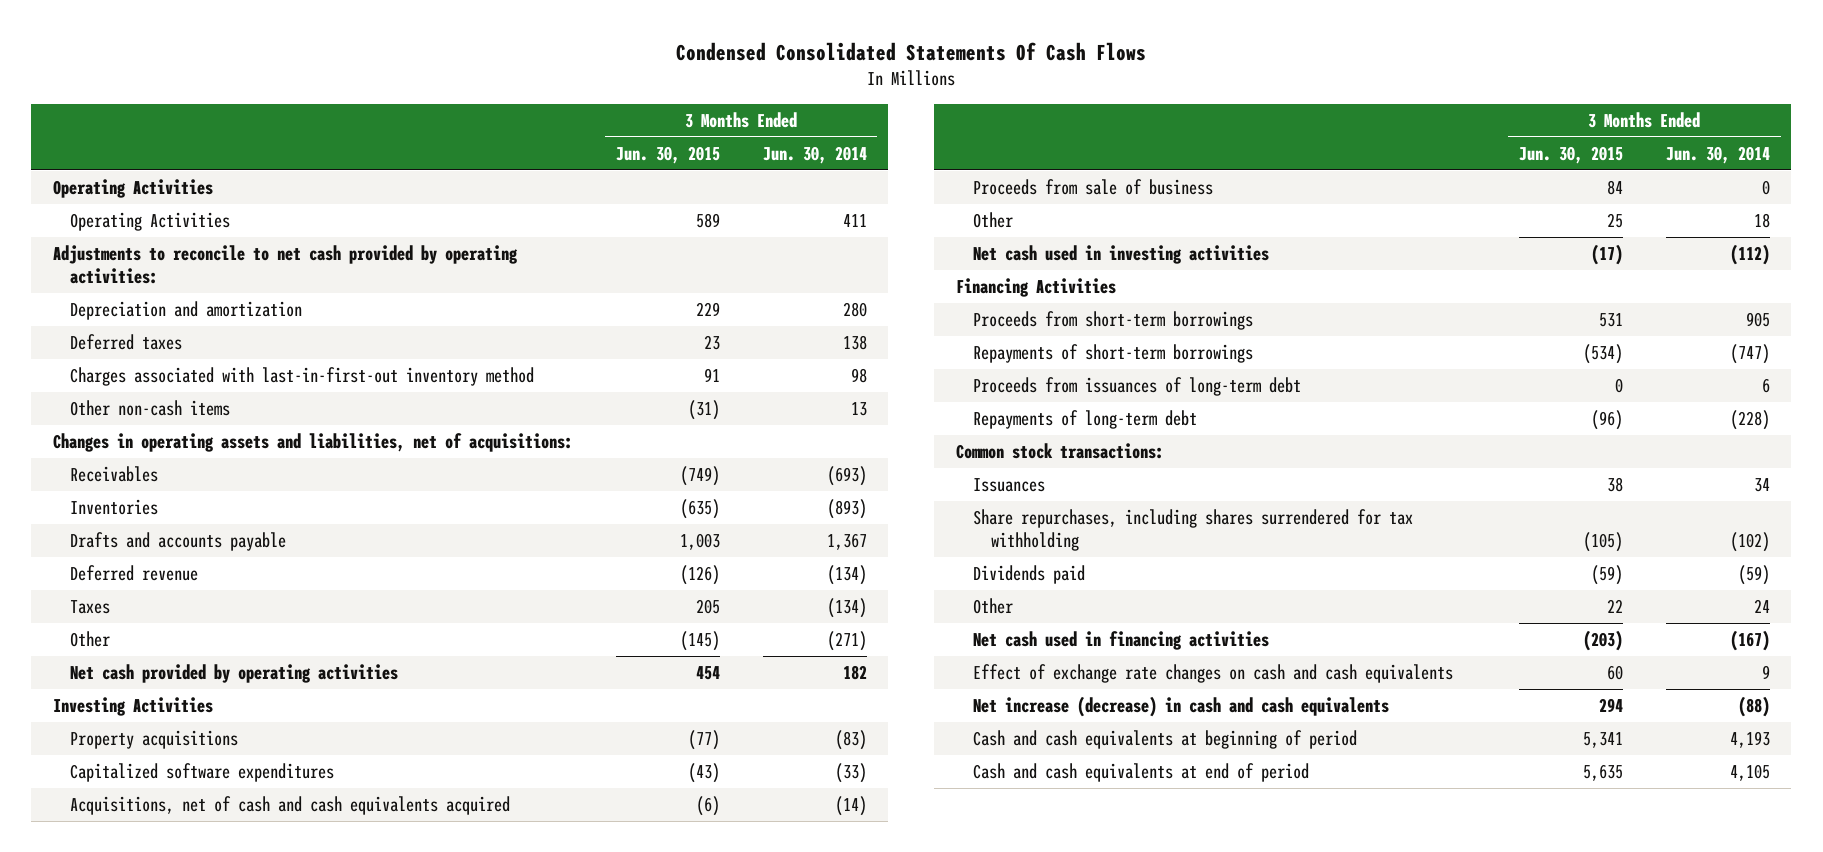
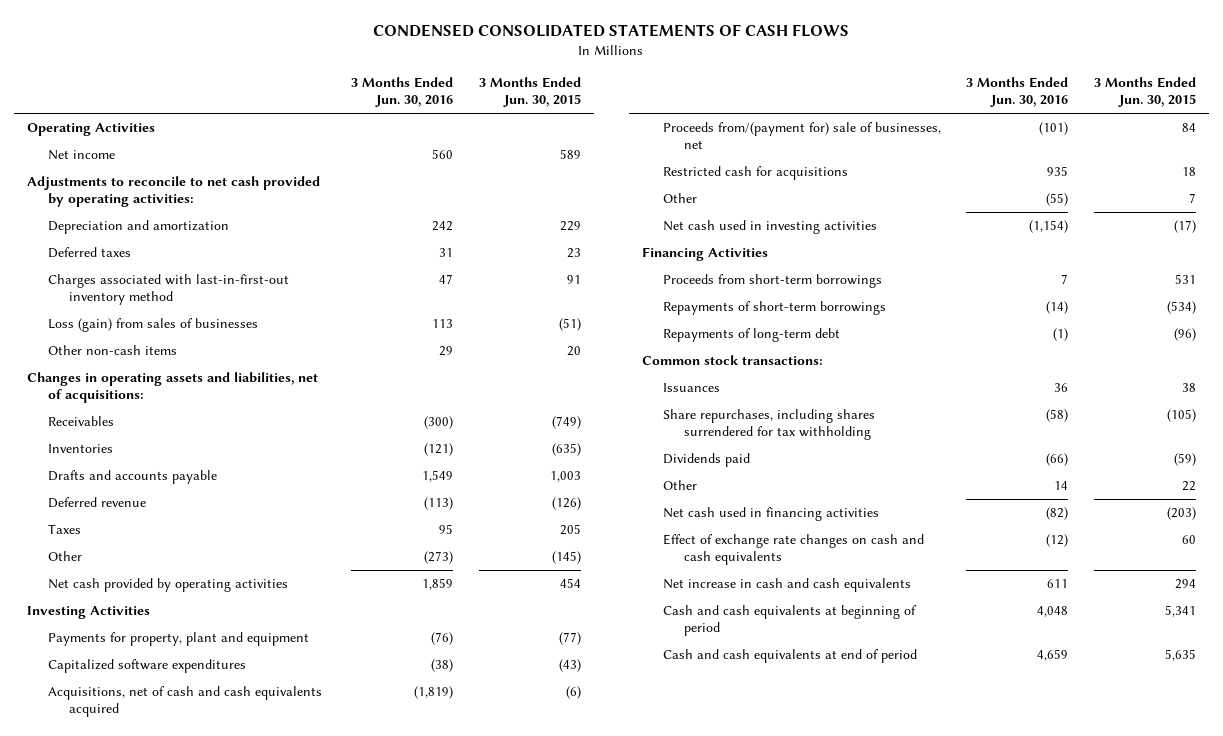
[676,41,1147,61] Condensed Consolidated Statements Of Cash Flows -> [373,23,850,37] CONDENSED CONSOLIDATED STATEMENTS OF CASH FLOWS
[762,145,867,164] Jun. 30, 2014 -> none
none -> [351,77,454,108] 3 Months Ended Jun. 30, 2016
[69,212,230,232] Operating Activities -> [47,150,115,161] Net income
none -> [47,318,258,333] Loss (gain) from sales of businesses
[687,400,720,421] (31) -> [566,346,581,357] 20
[69,730,238,750] Property acquisitions -> [47,632,309,647] Payments for property, plant and equipment
[973,179,1214,196] Proceeds from sale of business -> [662,122,941,150] Proceeds from/(payment for) sale of businesses, net
none -> [662,166,848,181] Restricted cash for acquisitions
[1606,213,1623,229] 25 -> [1188,193,1196,204] 7
[973,377,1302,397] Proceeds from issuances of long-term debt -> none
[973,696,1390,718] Net increase (decrease) in cash and cash equivalents -> [662,578,911,593] Net increase in cash and cash equivalents

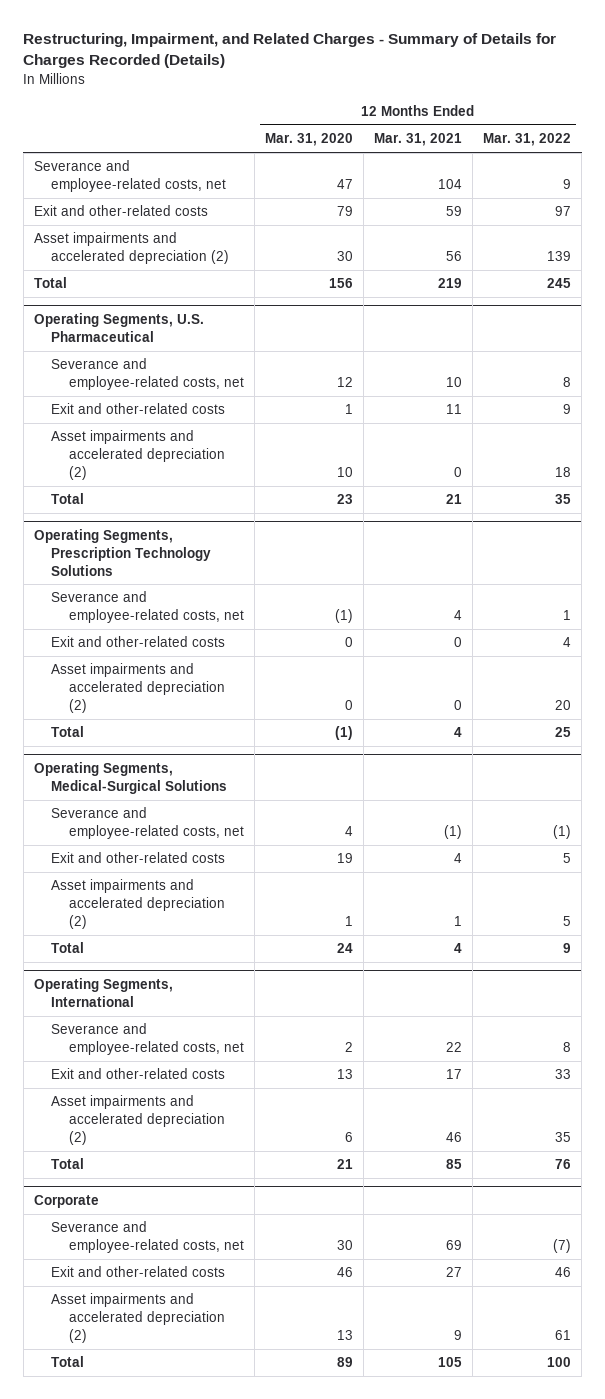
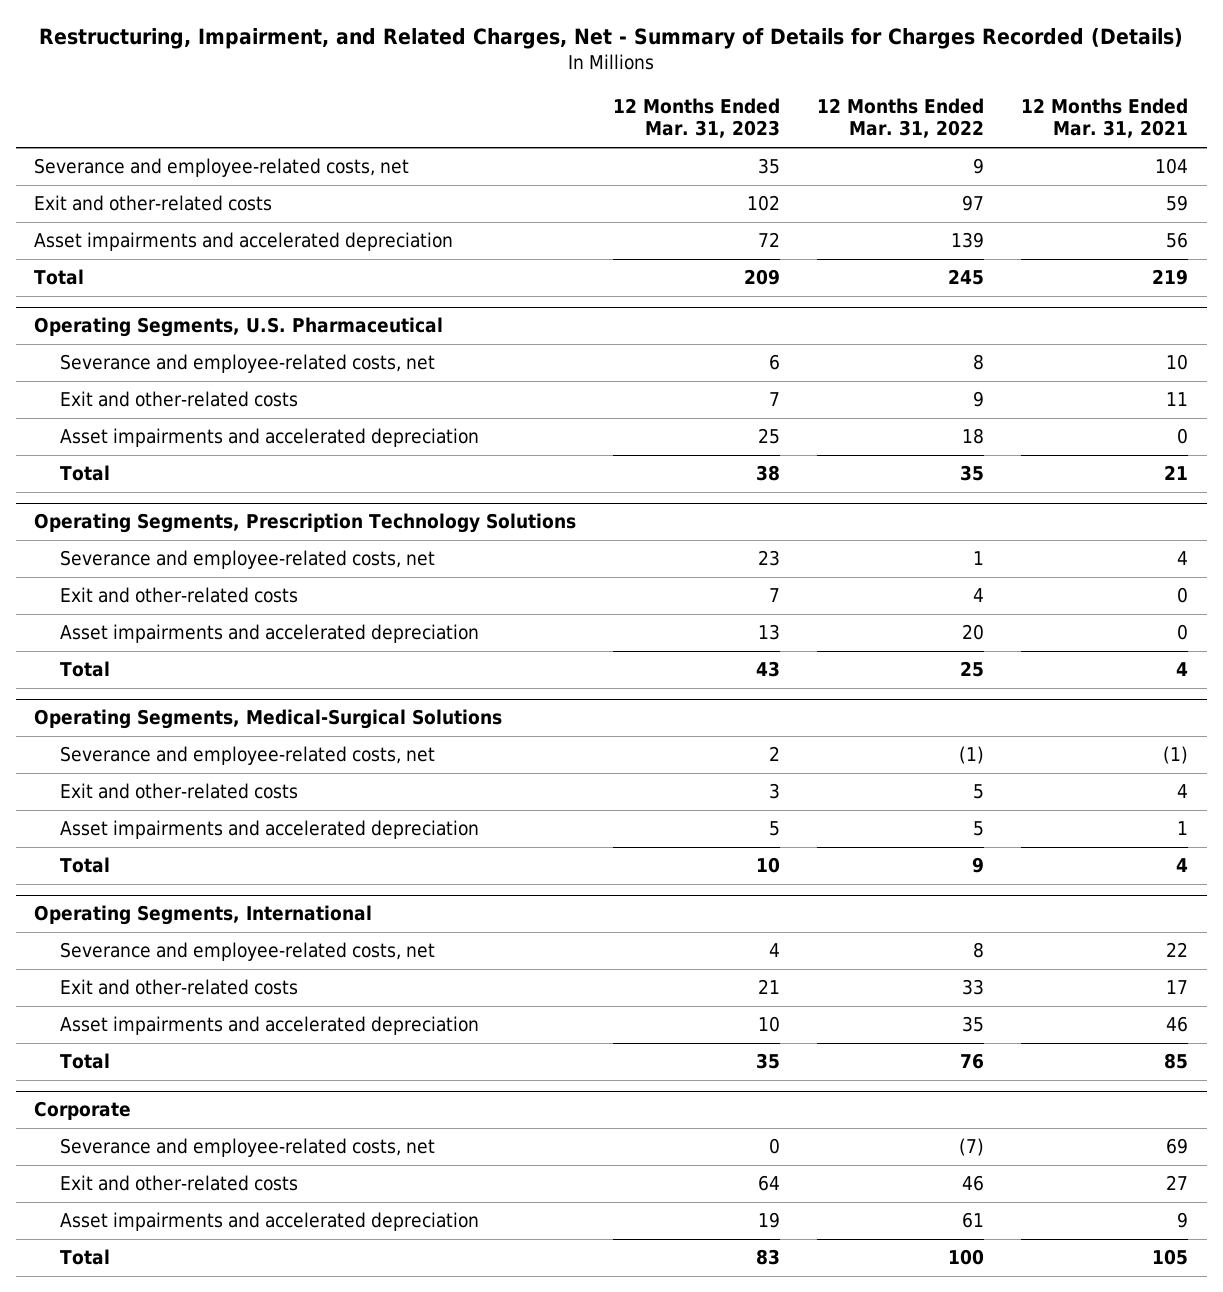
[23,33,557,69] Restructuring, Impairment, and Related Charges - Summary of Details for Charges Recorded (Details) -> [39,28,1184,50] Restructuring, Impairment, and Related Charges, Net - Summary of Details for Charges Recorded (Details)
[265,133,354,147] Mar. 31, 2020 -> none
none -> [613,97,781,139] 12 Months Ended Mar. 31, 2023
[33,232,230,265] Asset impairments and accelerated depreciation (2) -> [34,232,454,252] Asset impairments and accelerated depreciation
[51,430,225,480] Asset impairments and accelerated depreciation (2) -> [60,428,480,448] Asset impairments and accelerated depreciation
[51,663,225,713] Asset impairments and accelerated depreciation (2) -> [60,624,480,644] Asset impairments and accelerated depreciation
[51,879,225,929] Asset impairments and accelerated depreciation (2) -> [60,820,480,840] Asset impairments and accelerated depreciation
[51,1095,225,1145] Asset impairments and accelerated depreciation (2) -> [60,1016,480,1036] Asset impairments and accelerated depreciation
[51,1293,225,1343] Asset impairments and accelerated depreciation (2) -> [60,1212,480,1232] Asset impairments and accelerated depreciation

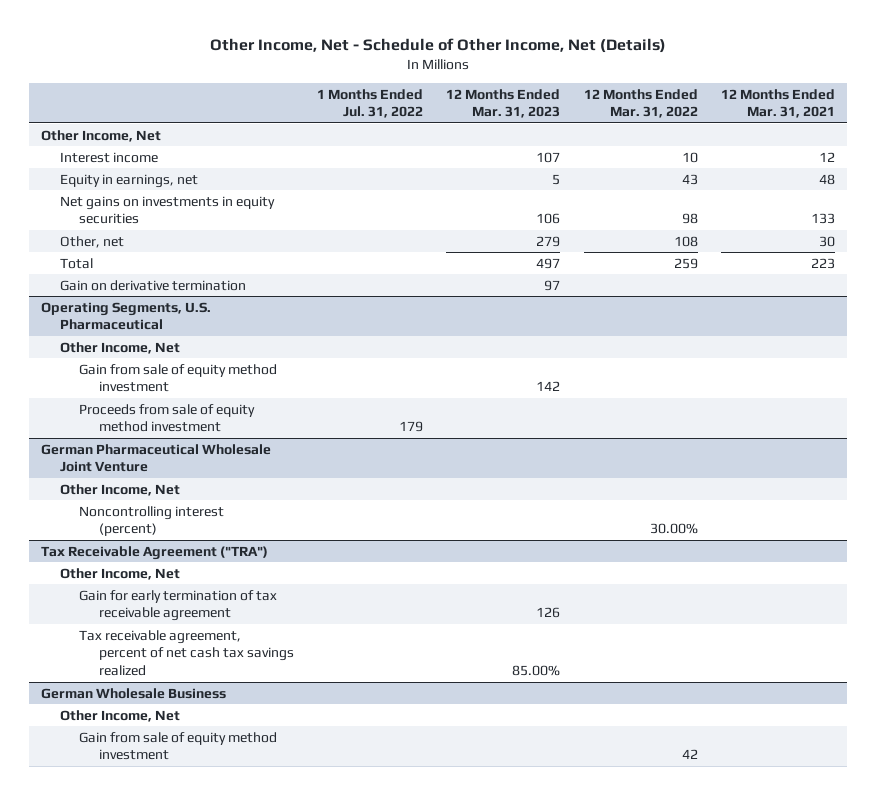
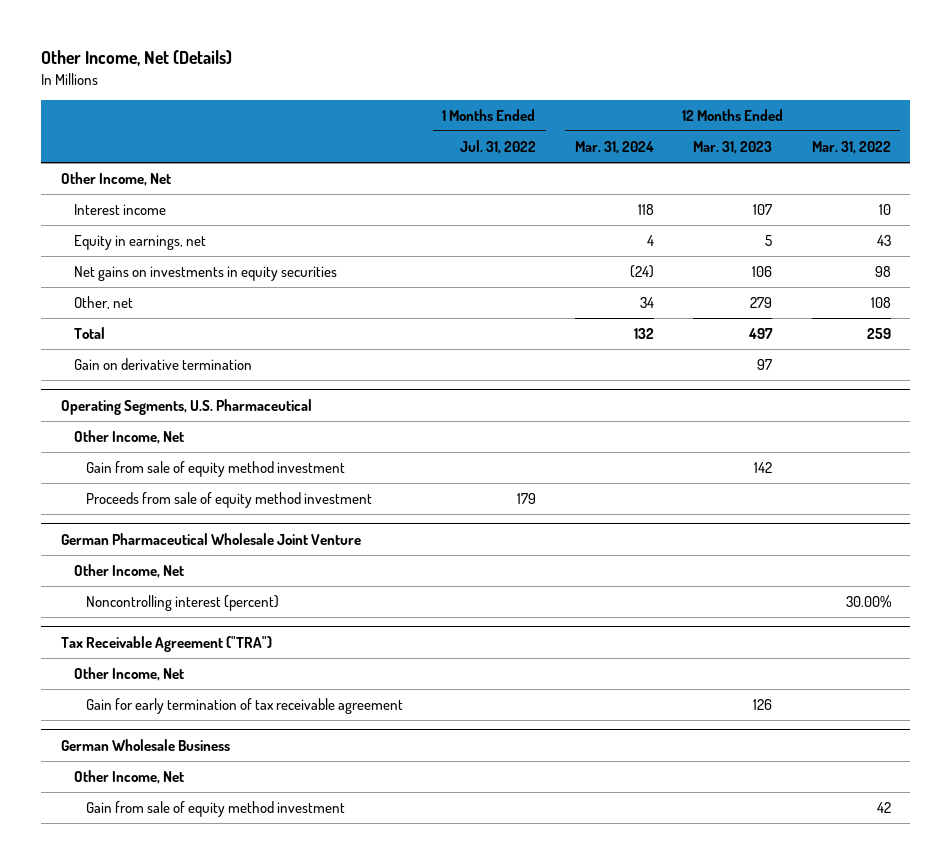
[209,38,666,54] Other Income, Net - Schedule of Other Income, Net (Details) -> [41,50,233,67] Other Income, Net (Details)
[721,88,836,119] 12 Months Ended Mar. 31, 2021 -> none
none -> [575,141,655,155] Mar. 31, 2024
[79,629,294,676] Tax receivable agreement, percent of net cash tax savings realized -> none

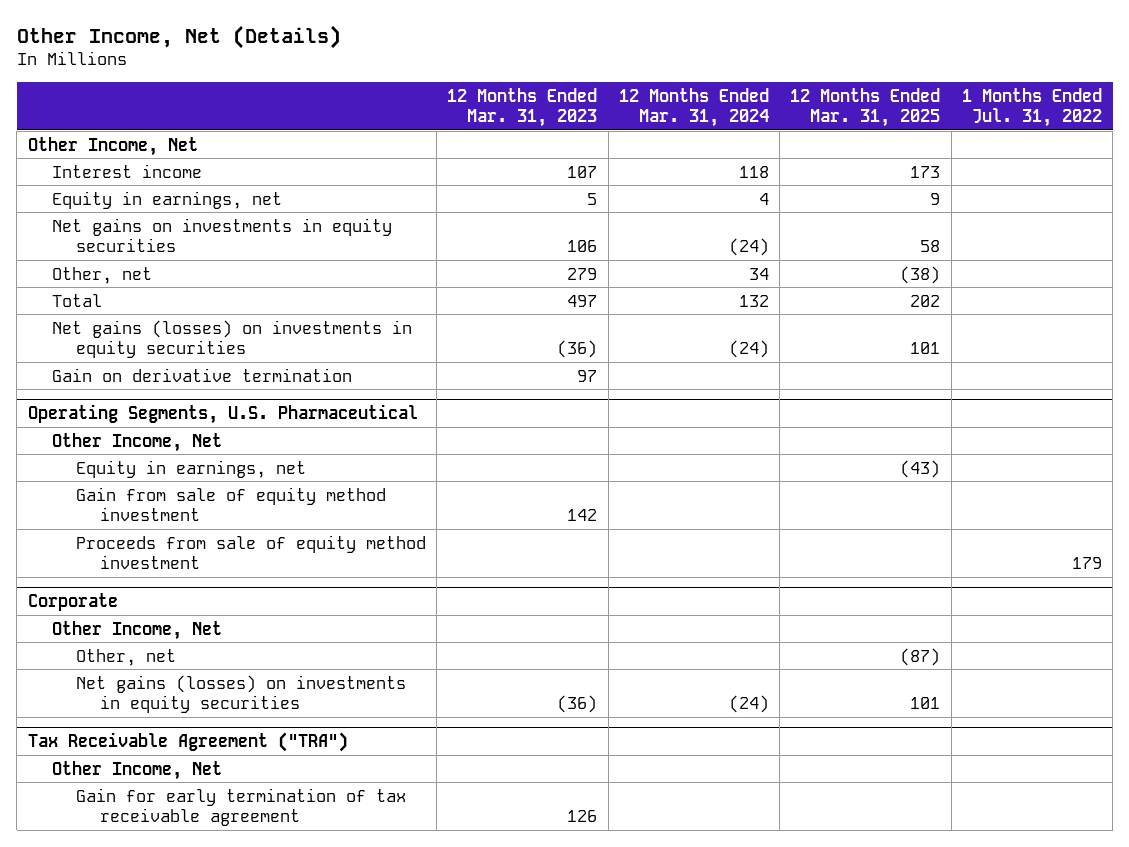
[811,141,891,155] Mar. 31, 2022 -> none
none -> [790,87,941,127] 12 Months Ended Mar. 31, 2025
none -> [51,319,412,358] Net gains (losses) on investments in equity securities
none -> [75,459,306,478] Equity in earnings, net
[60,532,361,545] German Pharmaceutical Wholesale Joint Venture -> none
none -> [27,592,118,611] Corporate
[86,595,280,612] Noncontrolling interest (percent) -> none
none -> [75,648,176,666] Other, net
none -> [75,674,406,713] Net gains (losses) on investments in equity securities
[60,738,230,751] German Wholesale Business -> none
[73,770,184,785] Other Income, Net -> none
[86,801,346,818] Gain from sale of equity method investment -> none

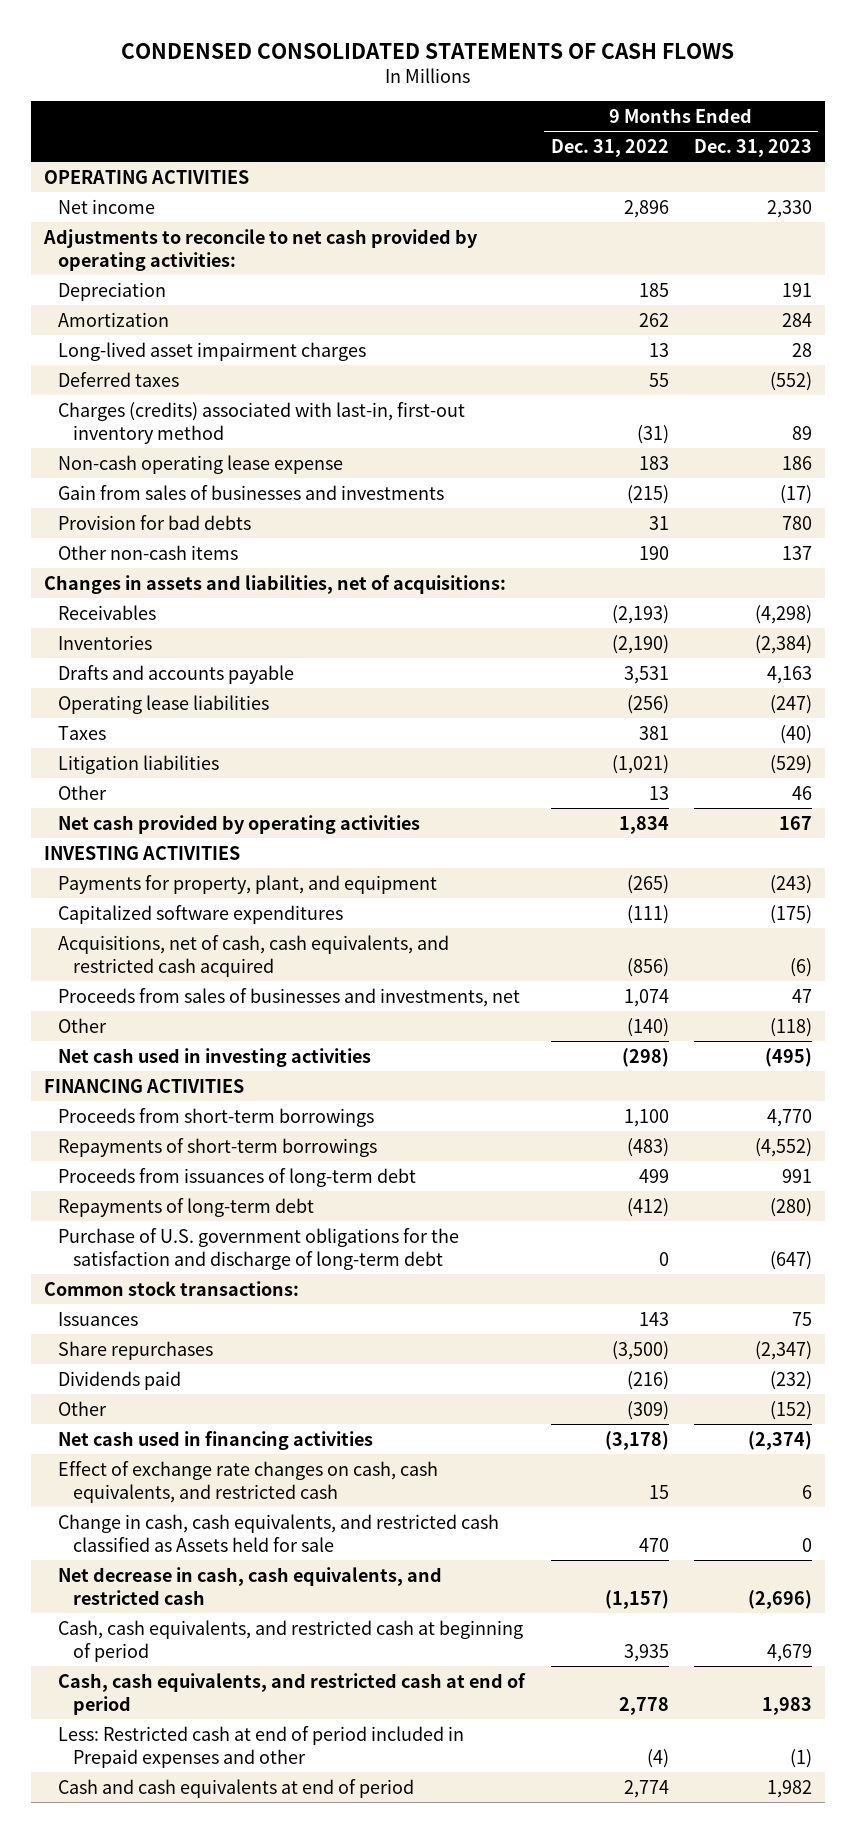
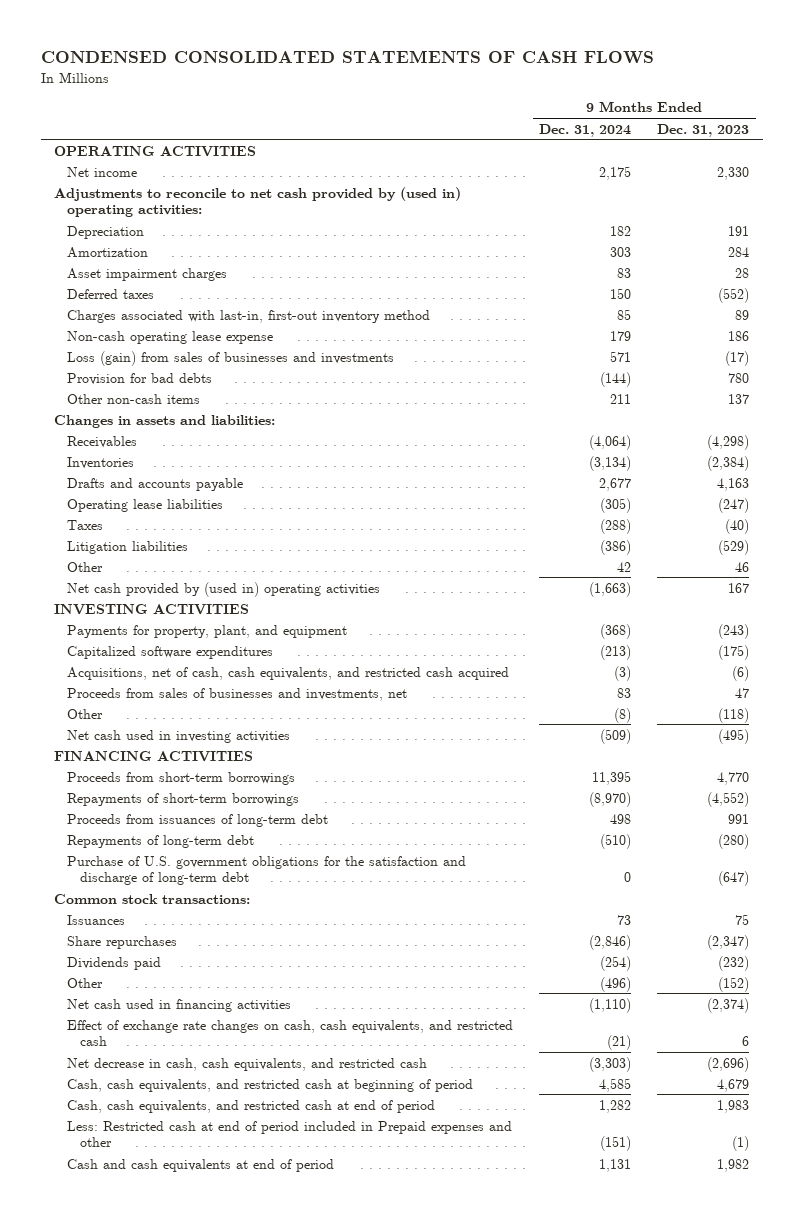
[550,138,669,157] Dec. 31, 2022 -> none
none -> [539,123,632,137] Dec. 31, 2024
[42,228,478,271] Adjustments to reconcile to net cash provided by operating activities: -> [54,186,462,218] Adjustments to reconcile to net cash provided by (used in) operating activities:
[58,341,367,361] Long-lived asset impairment charges -> [67,267,228,281] Asset impairment charges
[58,401,466,444] Charges (credits) associated with last-in, first-out inventory method -> [67,309,431,323] Charges associated with last-in, first-out inventory method
[58,484,445,500] Gain from sales of businesses and investments -> [67,350,395,366] Loss (gain) from sales of businesses and investments
[43,574,506,594] Changes in assets and liabilities, net of acquisitions: -> [54,414,276,428] Changes in assets and liabilities:
[58,814,421,834] Net cash provided by operating activities -> [67,581,381,597] Net cash provided by (used in) operating activities
[58,1513,500,1552] Change in cash, cash equivalents, and restricted cash classified as Assets held for sale -> none

